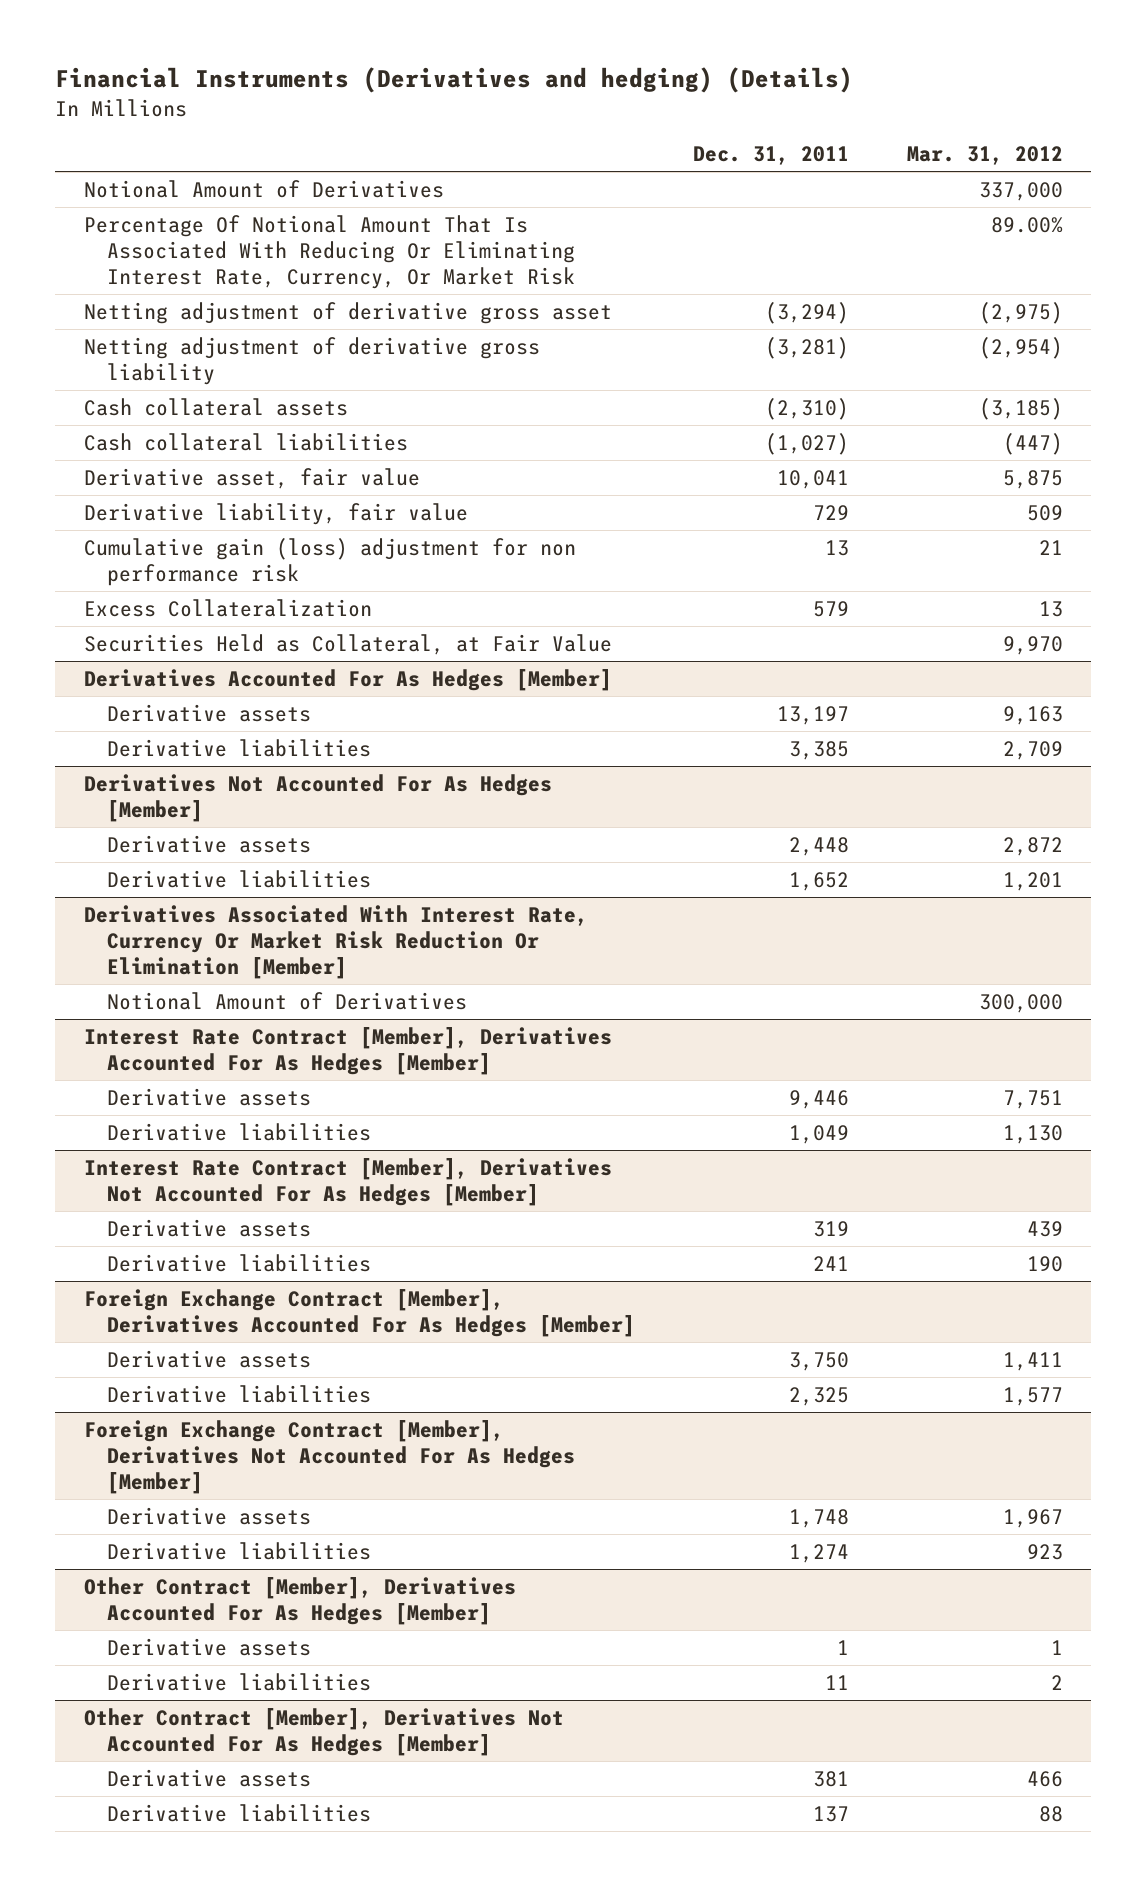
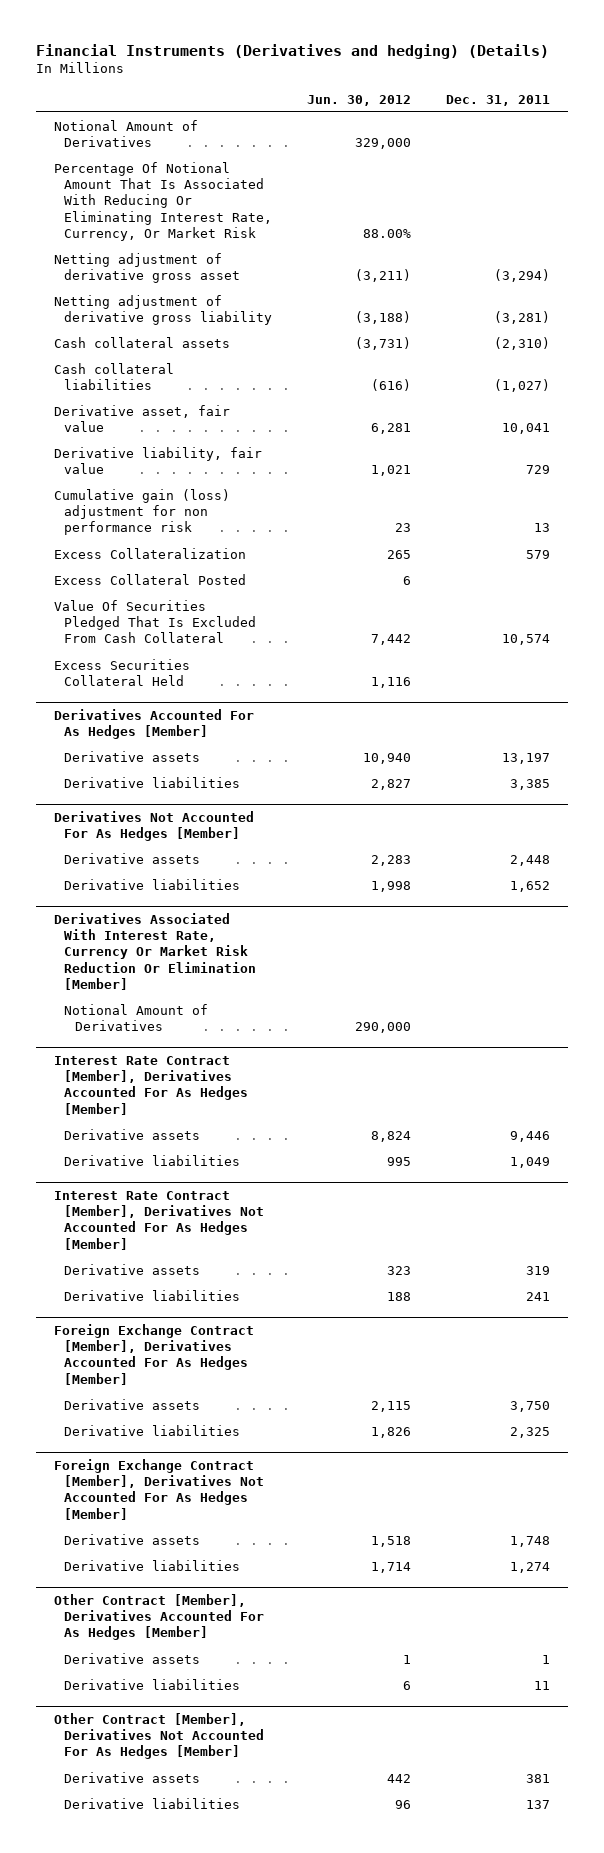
[906,146,1063,166] Mar. 31, 2012 -> none
none -> [307,94,412,106] Jun. 30, 2012
[83,633,612,655] Securities Held as Collateral, at Fair Value -> none
none -> [53,573,246,585] Excess Collateral Posted
none -> [53,599,257,644] Value Of Securities Pledged That Is Excluded From Cash Collateral
none -> [53,658,190,686] Excess Securities Collateral Held

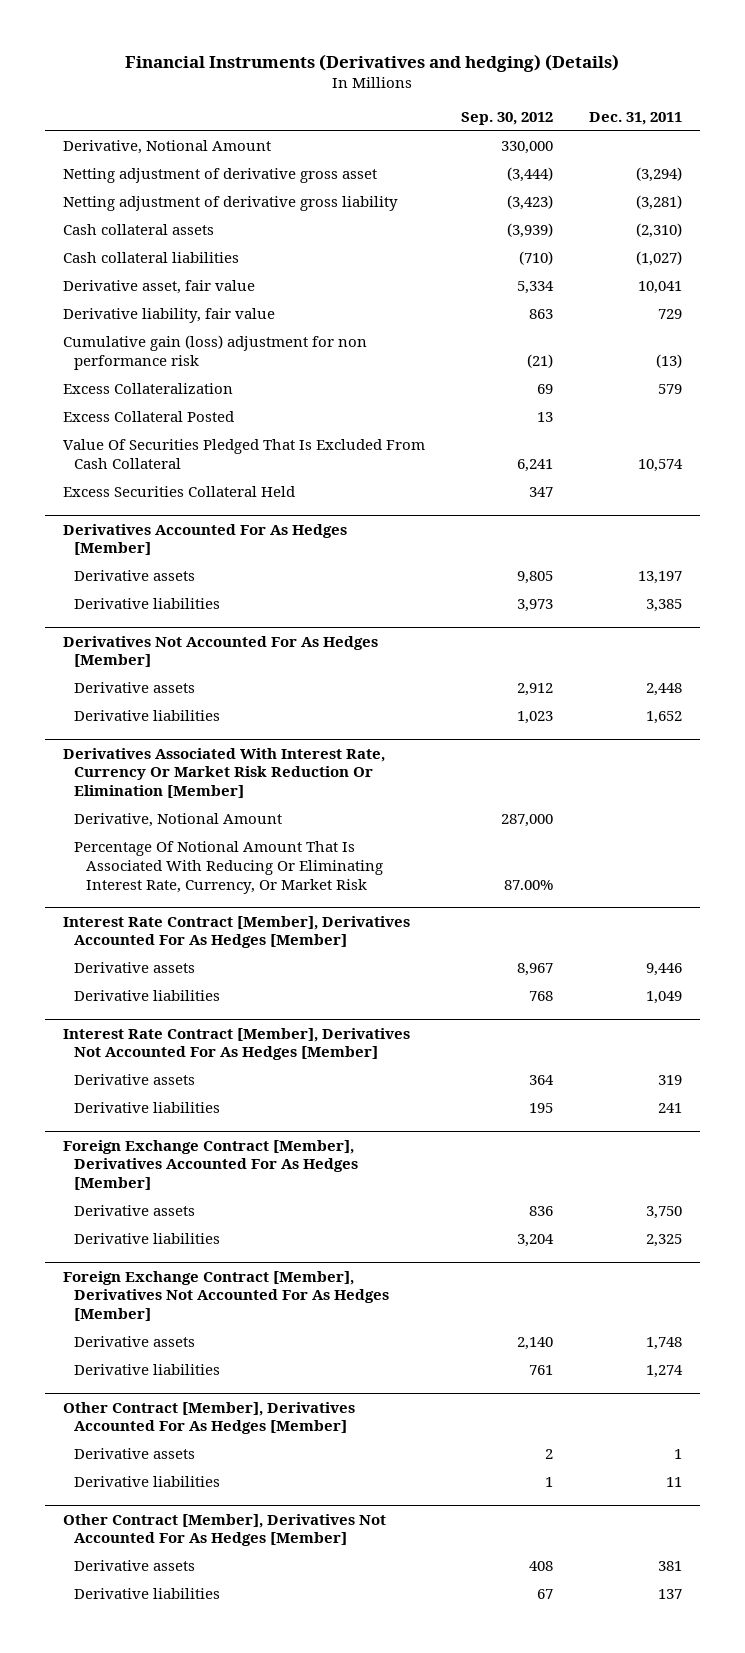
[307,94,412,106] Jun. 30, 2012 -> none
none -> [460,111,553,125] Sep. 30, 2012
[53,119,198,147] Notional Amount of Derivatives -> none
[53,161,273,241] Percentage Of Notional Amount That Is Associated With Reducing Or Eliminating Interest Rate, Currency, Or Market Risk -> none
none -> [62,140,271,155] Derivative, Notional Amount
[534,523,551,533] 13 -> [655,354,682,369] (13)
[64,1003,209,1031] Notional Amount of Derivatives -> none
none -> [74,813,283,828] Derivative, Notional Amount
none -> [74,841,384,894] Percentage Of Notional Amount That Is Associated With Reducing Or Eliminating Interest Rate, Currency, Or Market Risk

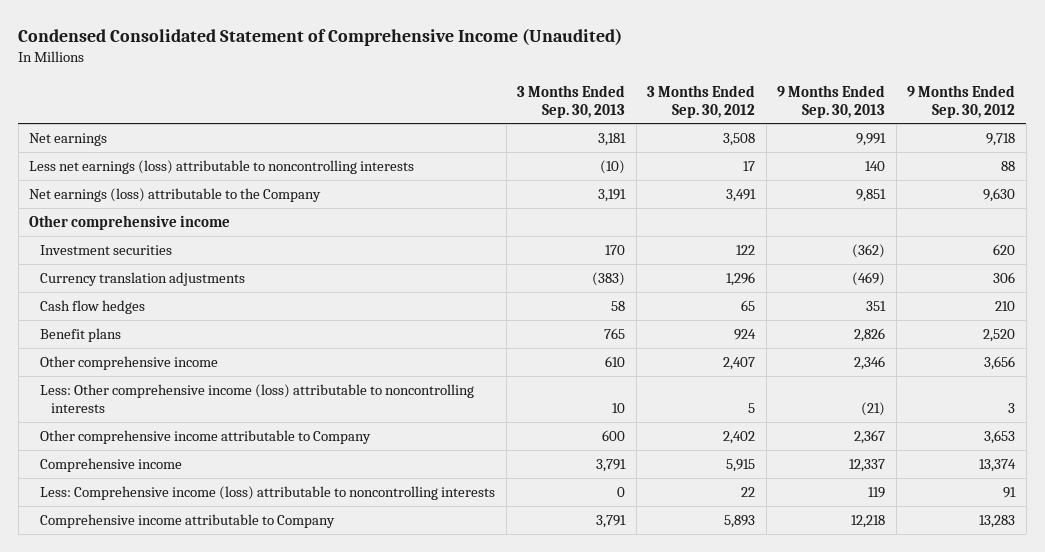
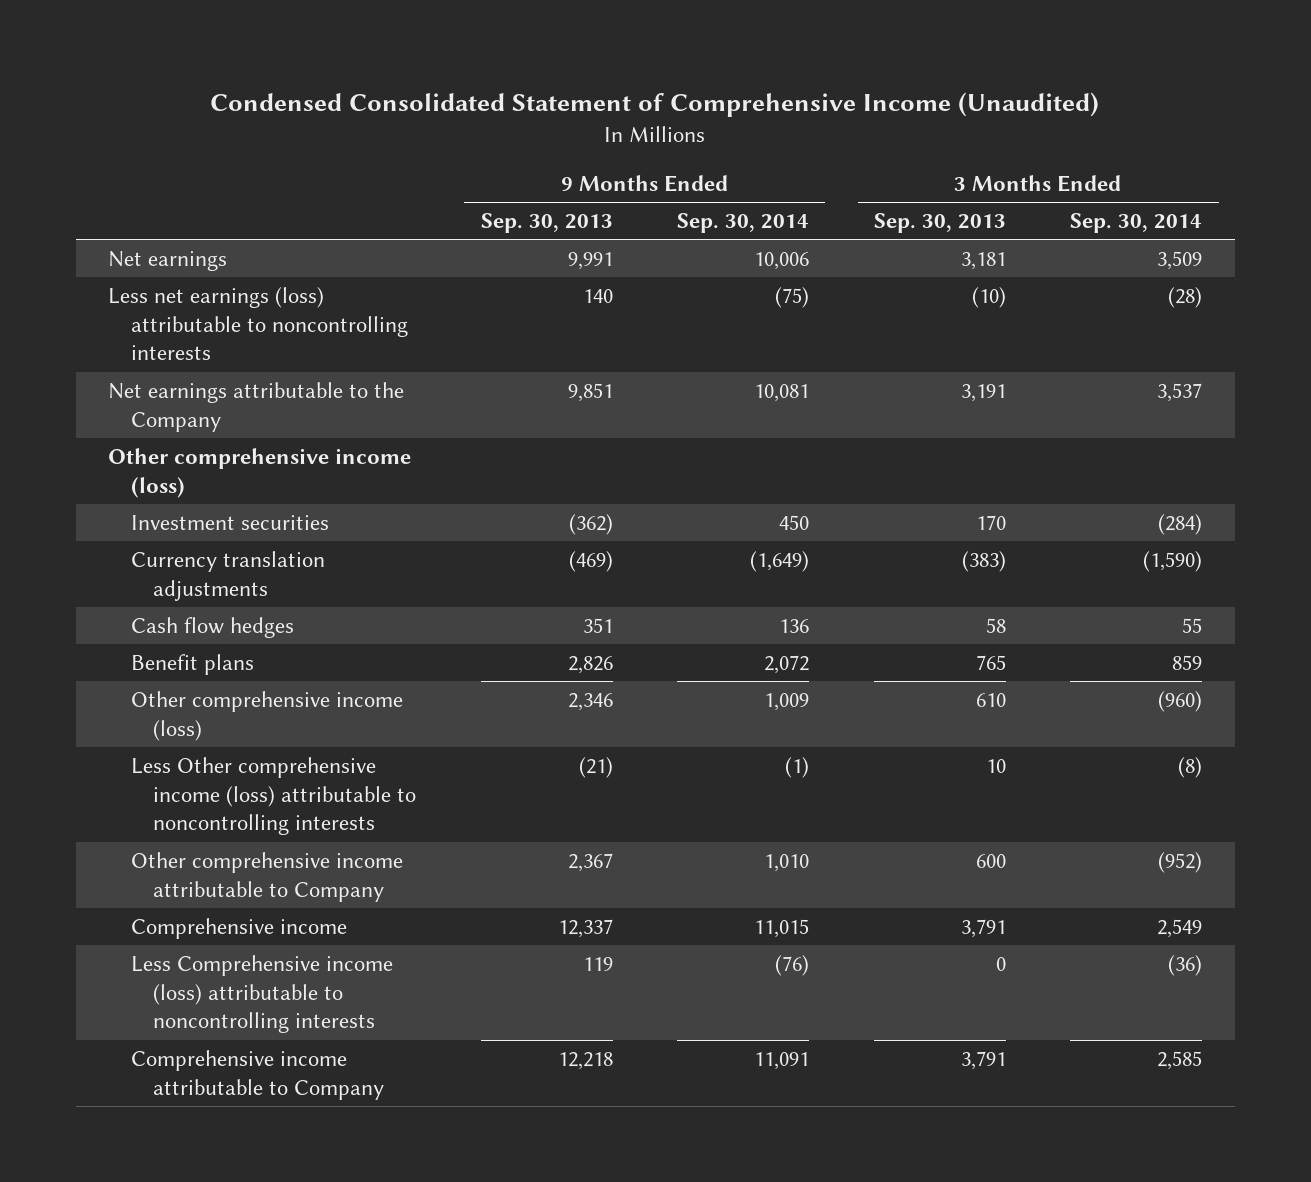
[647,84,756,118] 3 Months Ended Sep. 30, 2012 -> none
[907,84,1016,118] 9 Months Ended Sep. 30, 2012 -> none
none -> [677,212,810,233] Sep. 30, 2014
none -> [1070,212,1203,233] Sep. 30, 2014
[29,187,322,202] Net earnings (loss) attributable to the Company -> [108,381,405,432] Net earnings attributable to the Company
[29,214,231,230] Other comprehensive income -> [108,447,412,498] Other comprehensive income (loss)
[40,355,219,370] Other comprehensive income -> [130,690,403,741] Other comprehensive income (loss)
[40,383,475,414] Less: Other comprehensive income (loss) attributable to noncontrolling interests -> [130,756,416,836] Less Other comprehensive income (loss) attributable to noncontrolling interests
[40,485,496,500] Less: Comprehensive income (loss) attributable to noncontrolling interests -> [130,954,393,1034] Less Comprehensive income (loss) attributable to noncontrolling interests

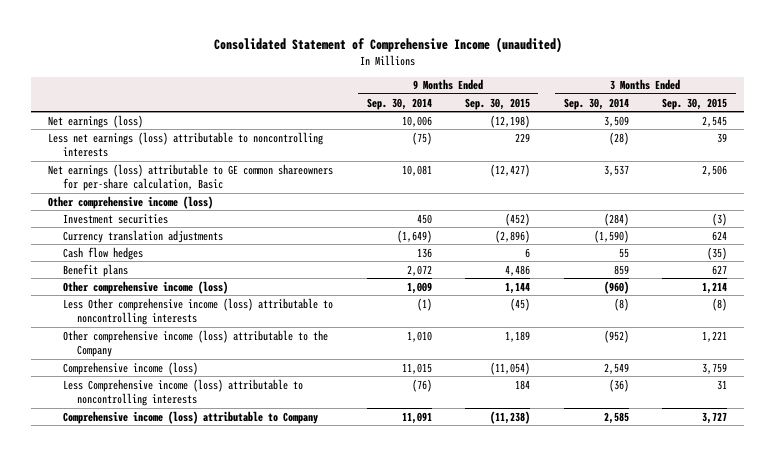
[210,92,1100,118] Condensed Consolidated Statement of Comprehensive Income (Unaudited) -> [213,37,562,54] Consolidated Statement of Comprehensive Income (unaudited)
[480,212,613,233] Sep. 30, 2013 -> none
[873,212,1006,233] Sep. 30, 2013 -> none
none -> [465,97,531,110] Sep. 30, 2015
none -> [662,97,728,110] Sep. 30, 2015
[108,250,228,271] Net earnings -> [47,114,143,128] Net earnings (loss)
[108,381,405,432] Net earnings attributable to the Company -> [47,163,333,192] Net earnings (loss) attributable to GE common shareowners for per-share calculation, Basic
[130,851,403,902] Other comprehensive income attributable to Company -> [62,329,328,358] Other comprehensive income (loss) attributable to the Company
[130,917,347,939] Comprehensive income -> [62,361,198,375] Comprehensive income (loss)
[130,1049,384,1100] Comprehensive income attributable to Company -> [62,410,318,424] Comprehensive income (loss) attributable to Company

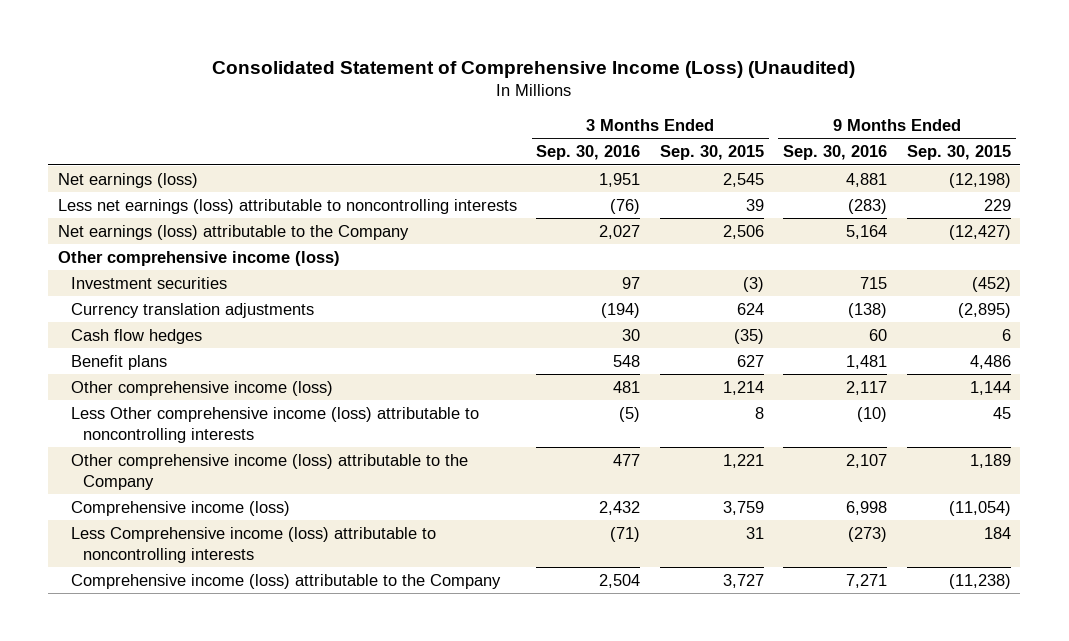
[213,37,562,54] Consolidated Statement of Comprehensive Income (unaudited) -> [212,60,856,78] Consolidated Statement of Comprehensive Income (Loss) (Unaudited)
[366,97,432,110] Sep. 30, 2014 -> none
[563,97,629,110] Sep. 30, 2014 -> none
none -> [536,145,641,161] Sep. 30, 2016
none -> [783,145,888,161] Sep. 30, 2016
[47,163,333,192] Net earnings (loss) attributable to GE common shareowners for per-share calculation, Basic -> [58,224,410,240] Net earnings (loss) attributable to the Company
[495,229,531,243] (2,896) -> [957,302,1011,318] (2,895)
[510,297,531,311] (45) -> [992,406,1011,419] 45
[712,297,728,311] (8) -> [754,406,764,419] 8
[62,410,318,424] Comprehensive income (loss) attributable to Company -> [70,573,501,589] Comprehensive income (loss) attributable to the Company

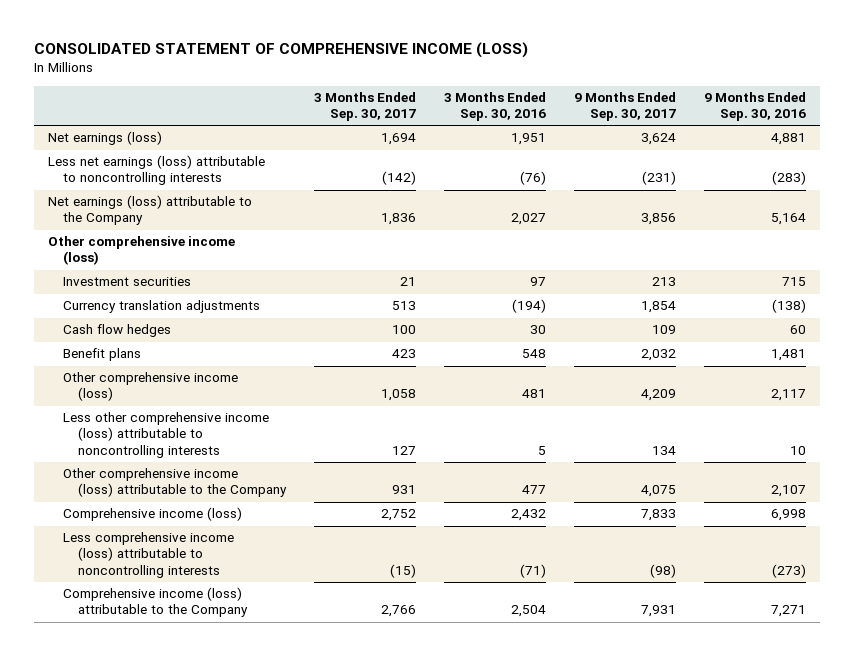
[212,60,856,78] Consolidated Statement of Comprehensive Income (Loss) (Unaudited) -> [33,42,528,59] CONSOLIDATED STATEMENT OF COMPREHENSIVE INCOME (LOSS)
[659,145,764,161] Sep. 30, 2015 -> none
[906,145,1011,161] Sep. 30, 2015 -> none
none -> [314,92,417,122] 3 Months Ended Sep. 30, 2017
none -> [574,92,677,122] 9 Months Ended Sep. 30, 2017
[70,406,479,443] Less Other comprehensive income (loss) attributable to noncontrolling interests -> [63,412,270,458] Less other comprehensive income (loss) attributable to noncontrolling interests
[619,406,641,422] (5) -> [538,445,547,455] 5
[857,406,888,422] (10) -> [790,445,807,455] 10
[70,526,436,563] Less Comprehensive income (loss) attributable to noncontrolling interests -> [63,532,235,578] Less comprehensive income (loss) attributable to noncontrolling interests

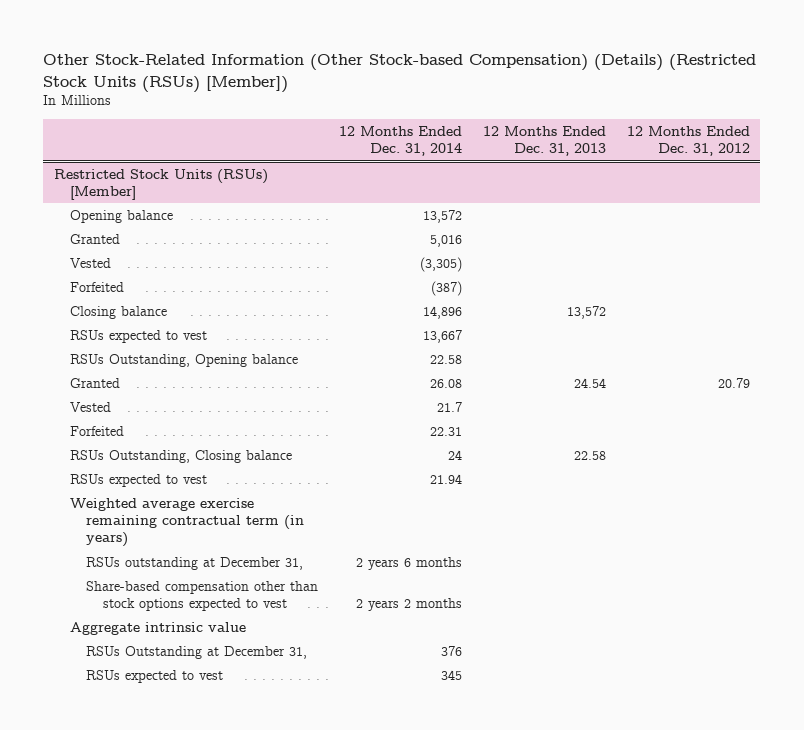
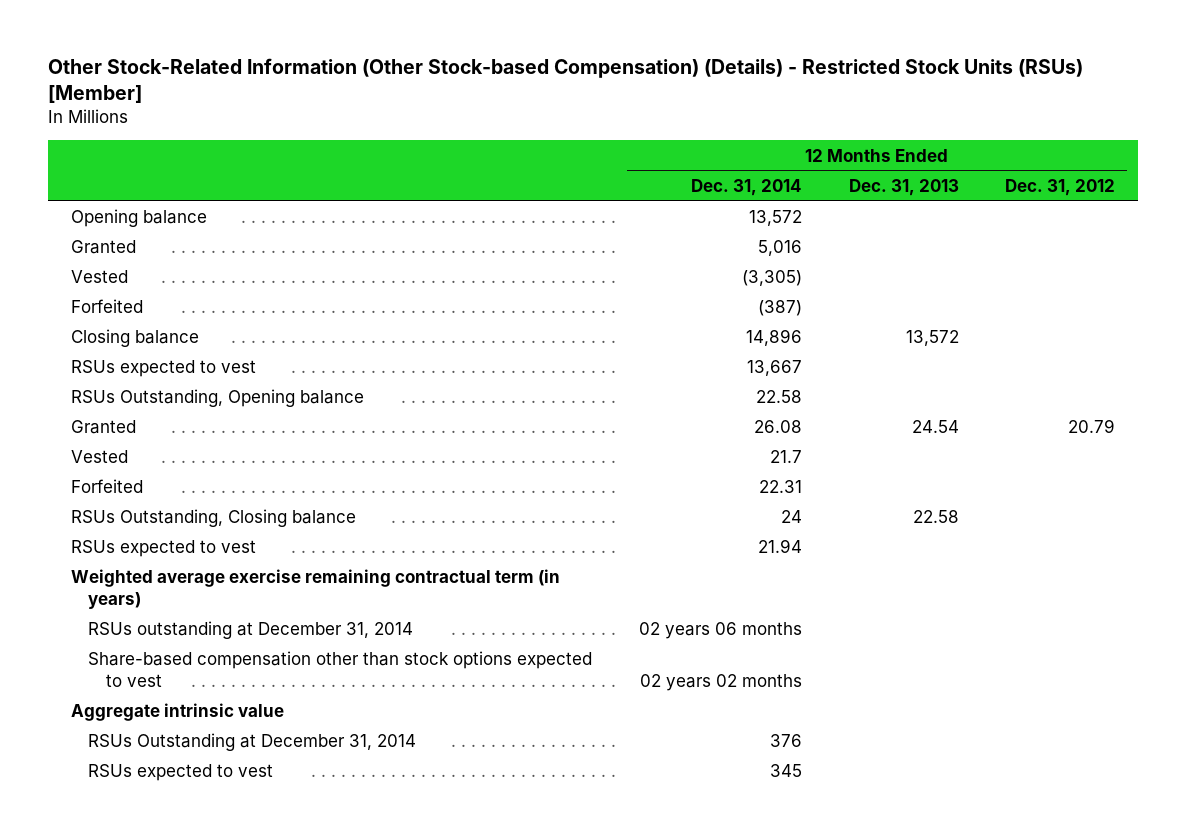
[43,53,757,93] Other Stock-Related Information (Other Stock-based Compensation) (Details) (Restricted Stock Units (RSUs) [Member]) -> [47,58,1083,104] Other Stock-Related Information (Other Stock-based Compensation) (Details) - Restricted Stock Units (RSUs) [Member]
[53,168,268,201] Restricted Stock Units (RSUs) [Member] -> none
[86,556,304,570] RSUs outstanding at December 31, -> [88,621,414,640] RSUs outstanding at December 31, 2014
[356,556,463,570] 2 years 6 months -> [638,622,802,640] 02 years 06 months
[356,598,463,612] 2 years 2 months -> [639,673,802,691] 02 years 02 months
[86,645,308,659] RSUs Outstanding at December 31, -> [88,733,417,752] RSUs Outstanding at December 31, 2014

